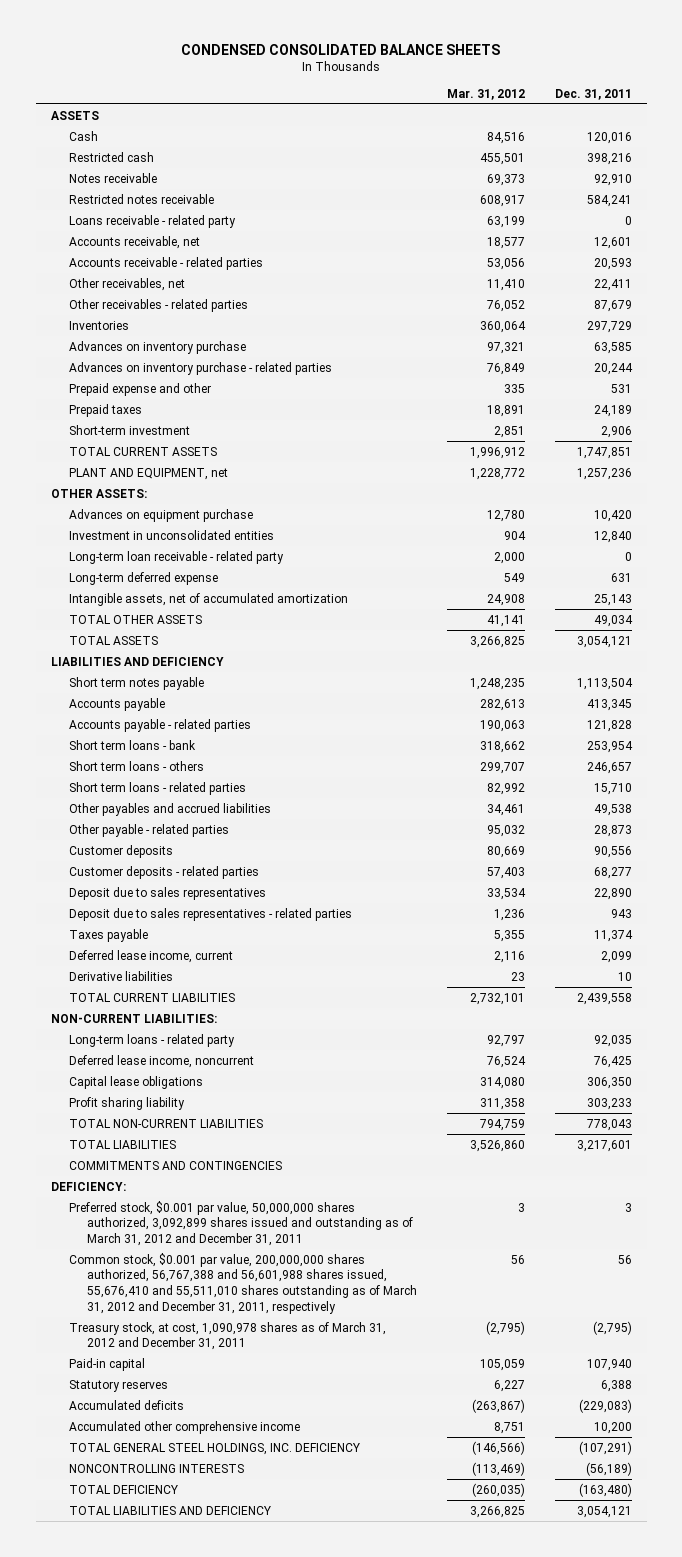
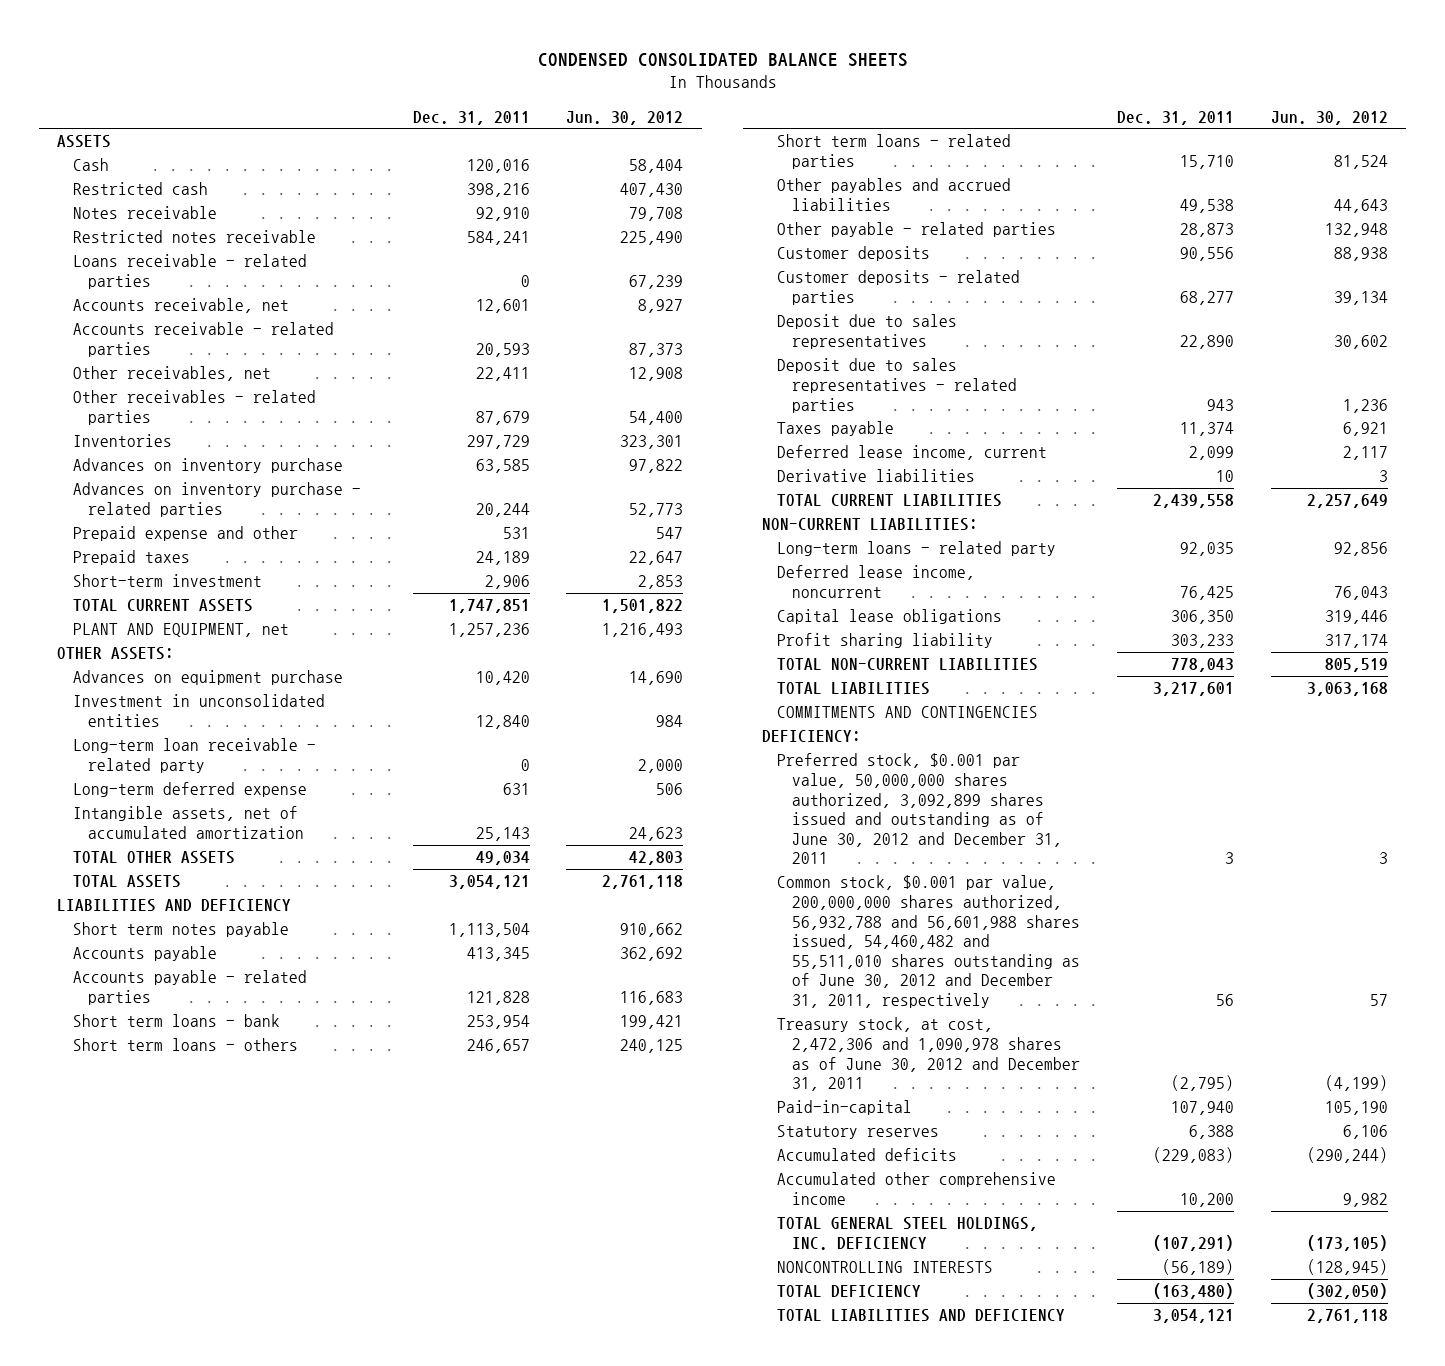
[446,88,525,100] Mar. 31, 2012 -> none
none -> [566,110,684,125] Jun. 30, 2012
[68,214,236,228] Loans receivable - related party -> [72,254,307,290] Loans receivable - related parties
[68,1200,414,1247] Preferred stock, $0.001 par value, 50,000,000 shares authorized, 3,092,899 shares issued and outstanding as of March 31, 2012 and December 31, 2011 -> [776,753,1063,865] Preferred stock, $0.001 par value, 50,000,000 shares authorized, 3,092,899 shares issued and outstanding as of June 30, 2012 and December 31, 2011
[68,1252,418,1315] Common stock, $0.001 par value, 200,000,000 shares authorized, 56,767,388 and 56,601,988 shares issued, 55,676,410 and 55,511,010 shares outstanding as of March 31, 2012 and December 31, 2011, respectively -> [776,875,1081,1008] Common stock, $0.001 par value, 200,000,000 shares authorized, 56,932,788 and 56,601,988 shares issued, 54,460,482 and 55,511,010 shares outstanding as of June 30, 2012 and December 31, 2011, respectively
[68,1321,386,1351] Treasury stock, at cost, 1,090,978 shares as of March 31, 2012 and December 31, 2011 -> [776,1017,1081,1092] Treasury stock, at cost, 2,472,306 and 1,090,978 shares as of June 30, 2012 and December 31, 2011
[68,1357,145,1371] Paid-in capital -> [776,1100,912,1116] Paid-in-capital

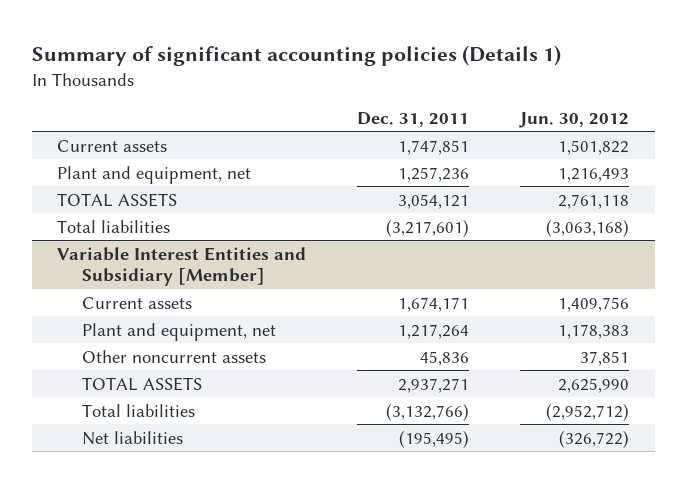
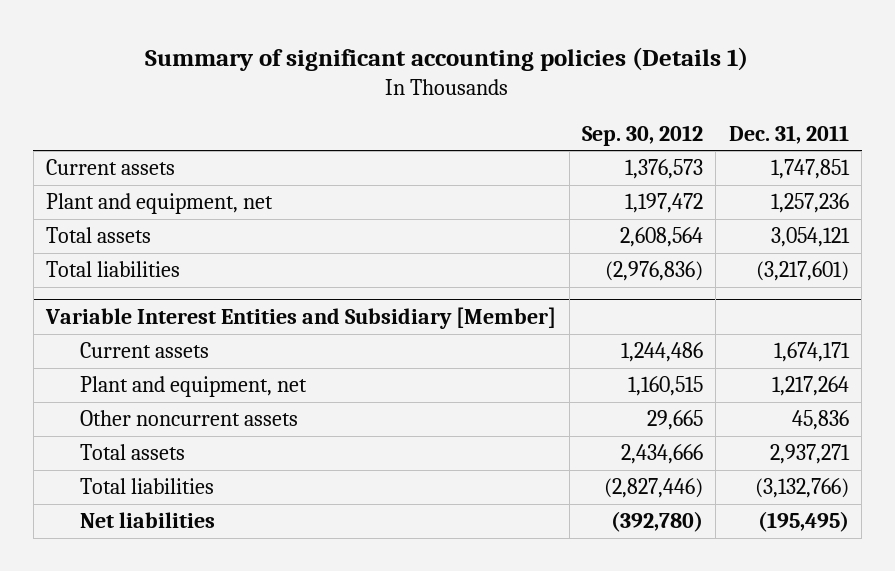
[519,111,630,128] Jun. 30, 2012 -> none
none -> [581,124,703,146] Sep. 30, 2012
[57,192,178,207] TOTAL ASSETS -> [46,227,152,244] Total assets
[82,376,203,391] TOTAL ASSETS -> [80,444,186,461] Total assets

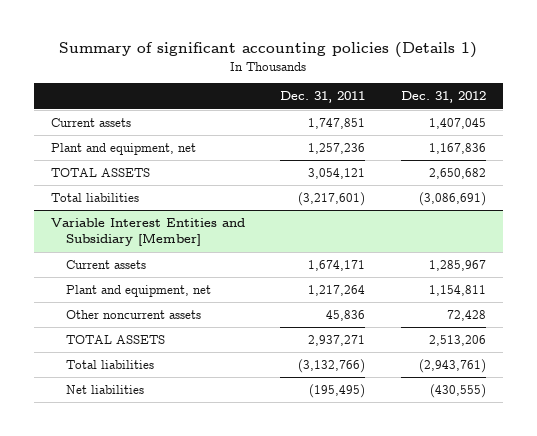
[581,124,703,146] Sep. 30, 2012 -> none
none -> [400,91,486,104] Dec. 31, 2012
[46,227,152,244] Total assets -> [51,168,151,178] TOTAL ASSETS
[80,444,186,461] Total assets -> [66,335,166,345] TOTAL ASSETS

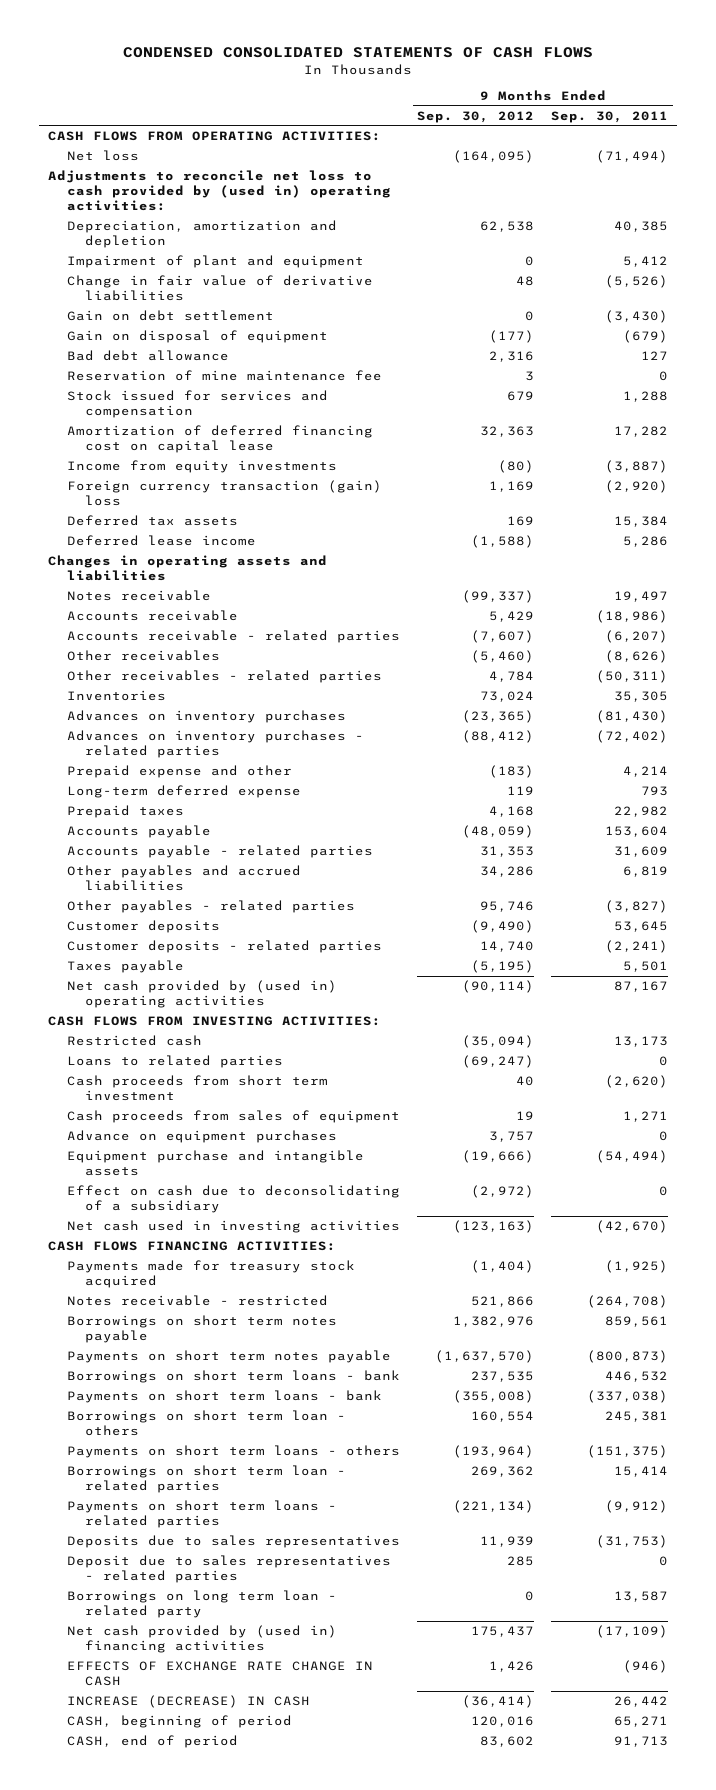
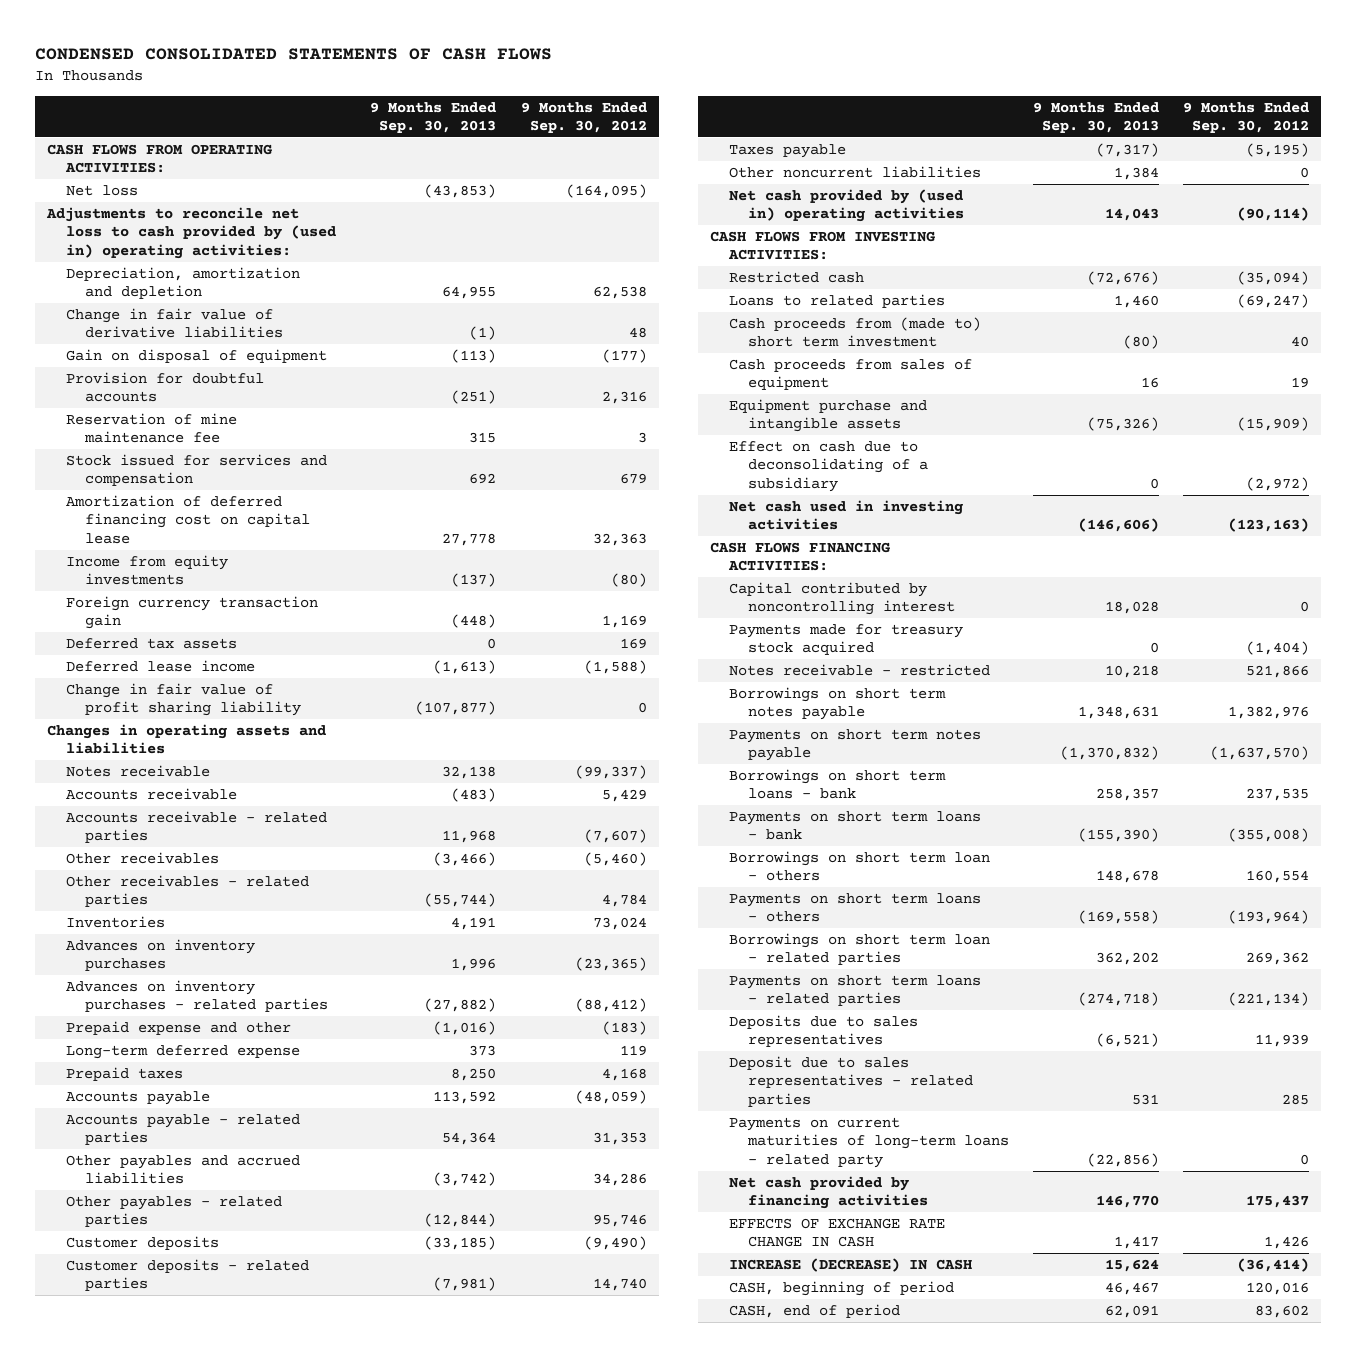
[551,110,669,123] Sep. 30, 2011 -> none
none -> [370,101,497,134] 9 Months Ended Sep. 30, 2013
[66,255,364,269] Impairment of plant and equipment -> none
[66,310,274,322] Gain on debt settlement -> none
[66,350,229,362] Bad debt allowance -> [66,371,265,403] Provision for doubtful accounts
[66,480,382,507] Foreign currency transaction (gain) loss -> [66,595,319,630] Foreign currency transaction gain
none -> [66,682,302,717] Change in fair value of profit sharing liability
none -> [728,165,981,178] Other noncurrent liabilities
[66,1075,328,1102] Cash proceeds from short term investment -> [728,316,981,348] Cash proceeds from (made to) short term investment
[66,1130,337,1144] Advance on equipment purchases -> none
[461,1150,534,1164] (19,666) -> [1237,417,1310,432] (15,909)
none -> [728,581,955,616] Capital contributed by noncontrolling interest
[66,1590,337,1619] Borrowings on long term loan - related party -> [728,1116,1009,1168] Payments on current maturities of long-term loans - related party
[66,1625,337,1654] Net cash provided by (used in) financing activities -> [728,1175,928,1210] Net cash provided by financing activities

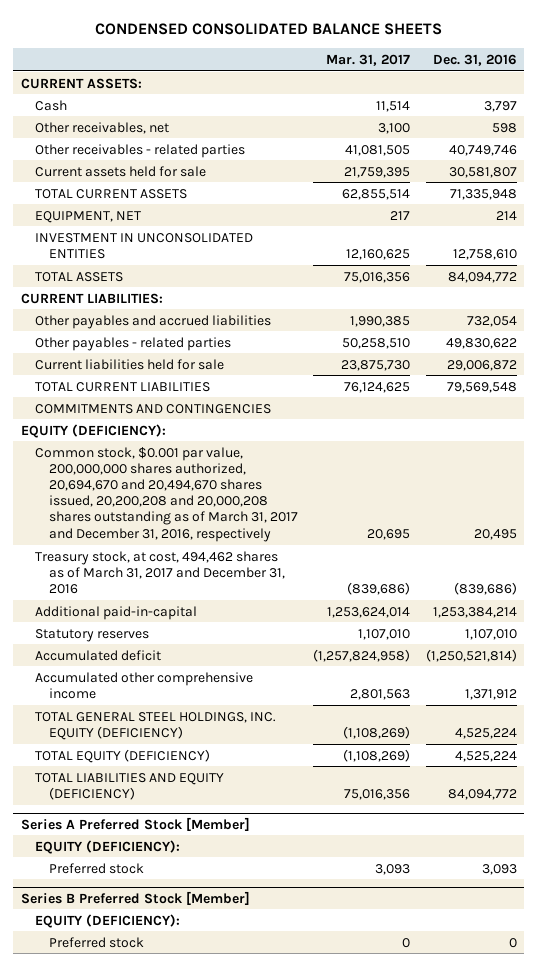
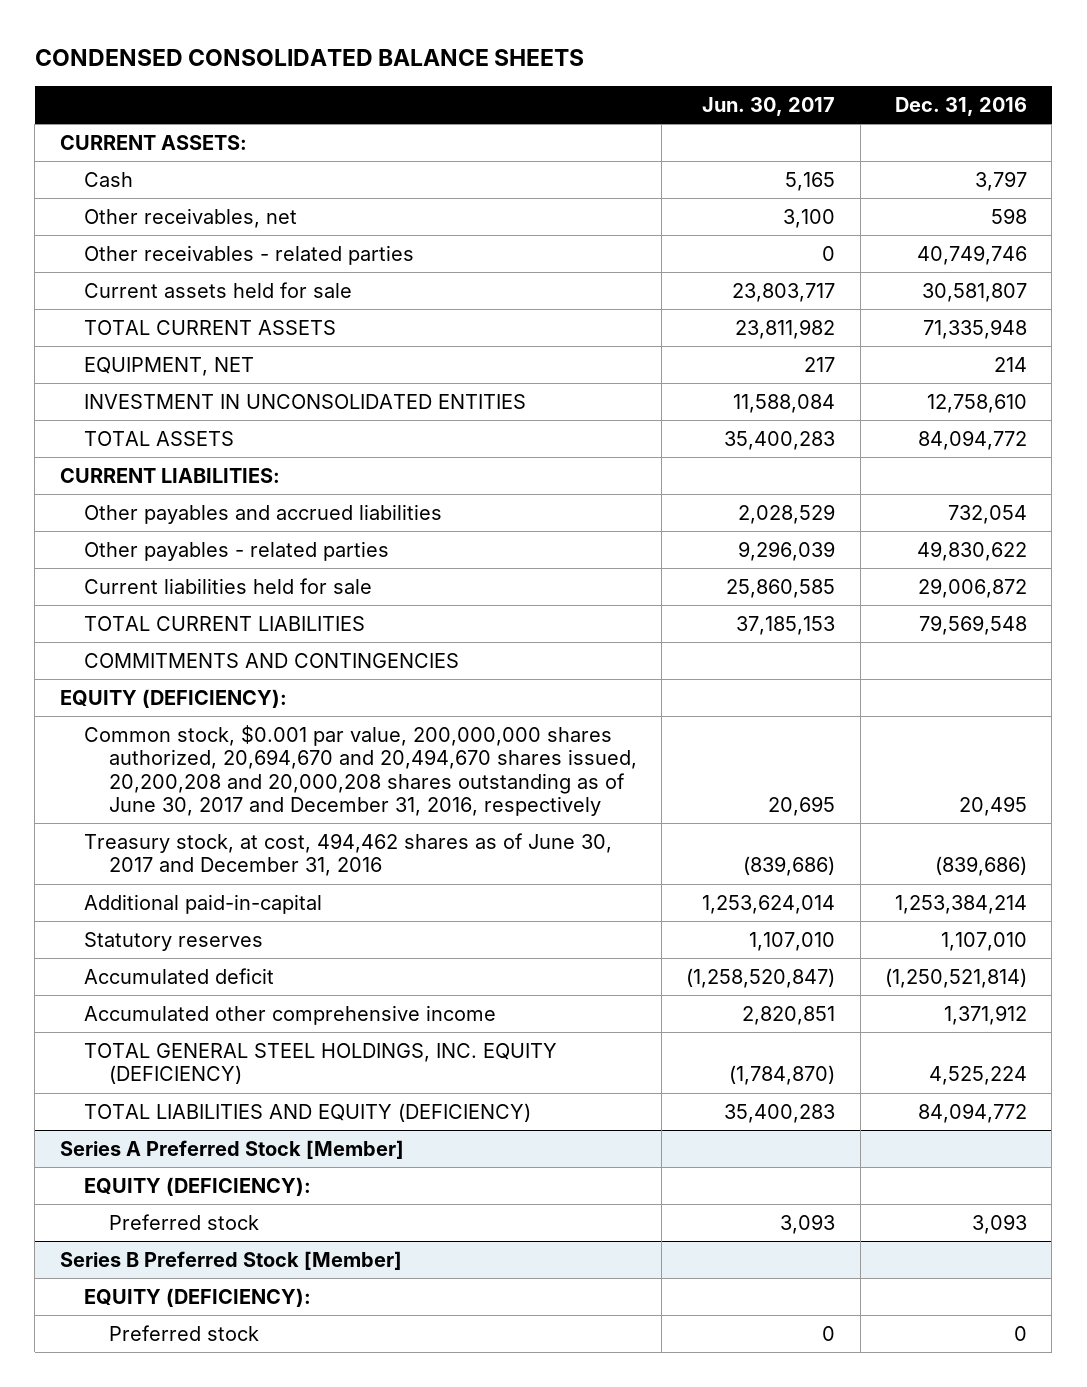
[326,53,411,66] Mar. 31, 2017 -> none
none -> [702,96,836,116] Jun. 30, 2017
[34,446,298,542] Common stock, $0.001 par value, 200,000,000 shares authorized, 20,694,670 and 20,494,670 shares issued, 20,200,208 and 20,000,208 shares outstanding as of March 31, 2017 and December 31, 2016, respectively -> [84,724,637,816] Common stock, $0.001 par value, 200,000,000 shares authorized, 20,694,670 and 20,494,670 shares issued, 20,200,208 and 20,000,208 shares outstanding as of June 30, 2017 and December 31, 2016, respectively
[34,550,285,595] Treasury stock, at cost, 494,462 shares as of March 31, 2017 and December 31, 2016 -> [84,832,613,877] Treasury stock, at cost, 494,462 shares as of June 30, 2017 and December 31, 2016
[34,748,210,763] TOTAL EQUITY (DEFICIENCY) -> none

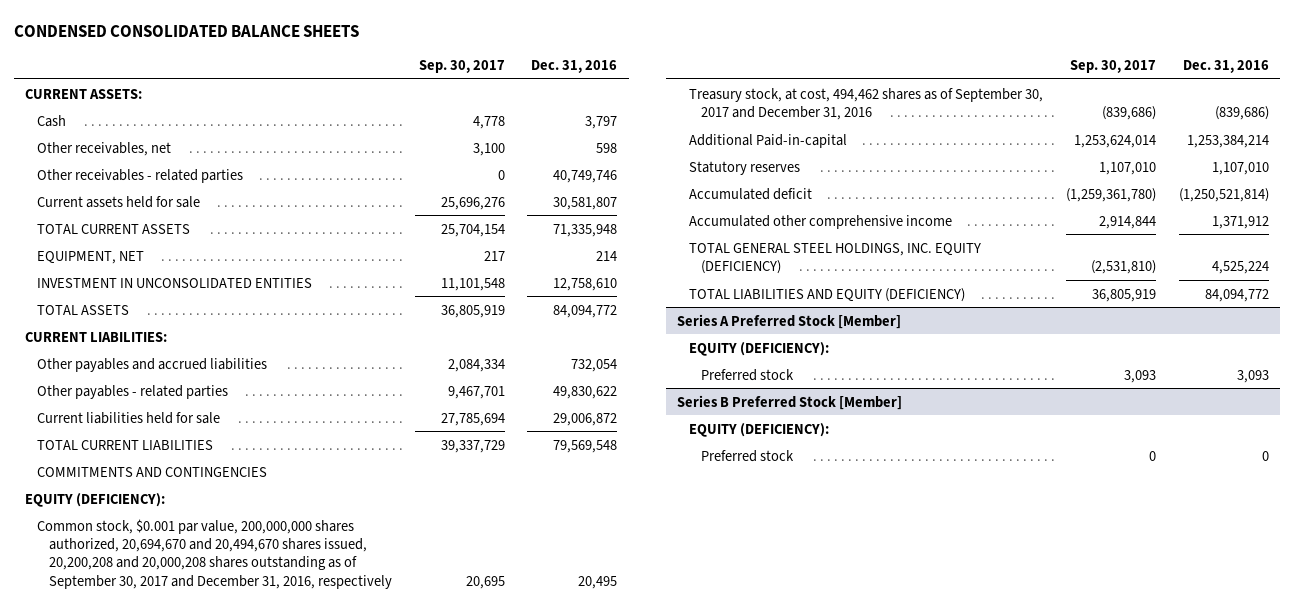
[702,96,836,116] Jun. 30, 2017 -> none
none -> [418,60,505,74] Sep. 30, 2017
[84,724,637,816] Common stock, $0.001 par value, 200,000,000 shares authorized, 20,694,670 and 20,494,670 shares issued, 20,200,208 and 20,000,208 shares outstanding as of June 30, 2017 and December 31, 2016, respectively -> [37,518,393,589] Common stock, $0.001 par value, 200,000,000 shares authorized, 20,694,670 and 20,494,670 shares issued, 20,200,208 and 20,000,208 shares outstanding as of September 30, 2017 and December 31, 2016, respectively
[84,832,613,877] Treasury stock, at cost, 494,462 shares as of June 30, 2017 and December 31, 2016 -> [688,87,1043,120] Treasury stock, at cost, 494,462 shares as of September 30, 2017 and December 31, 2016
[84,893,323,914] Additional paid-in-capital -> [688,133,847,148] Additional Paid-in-capital

